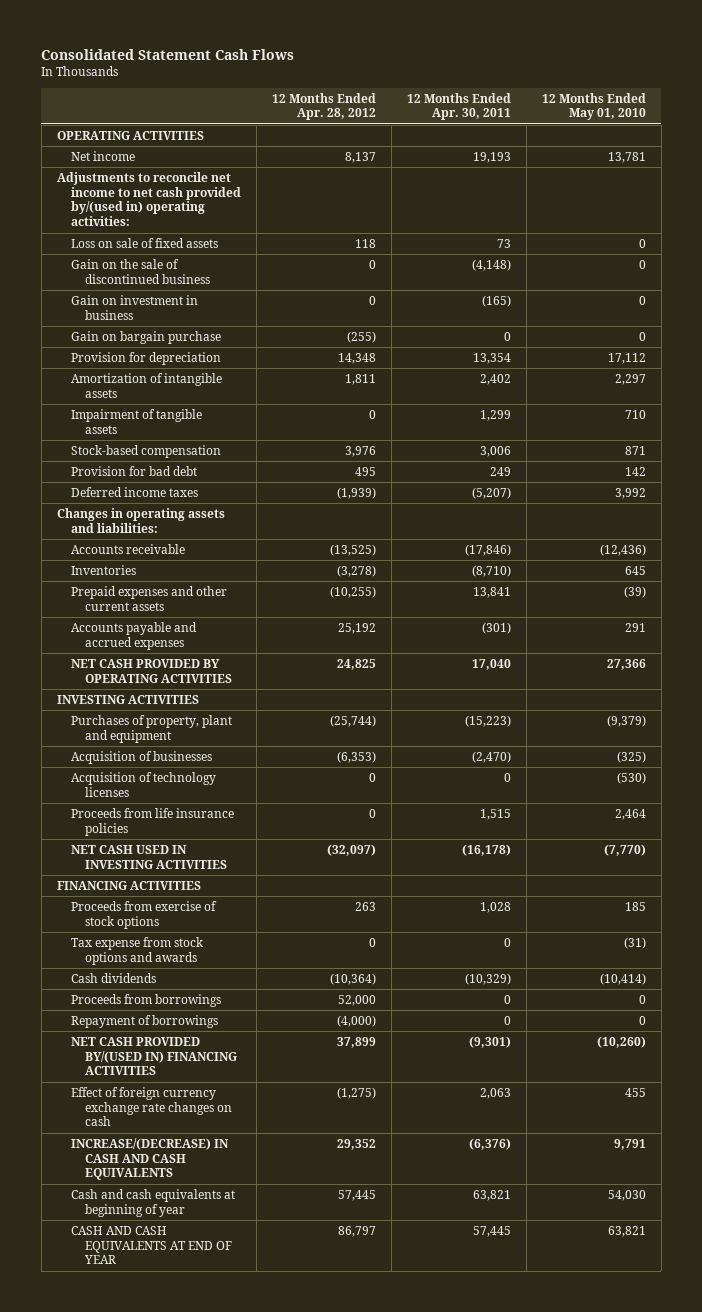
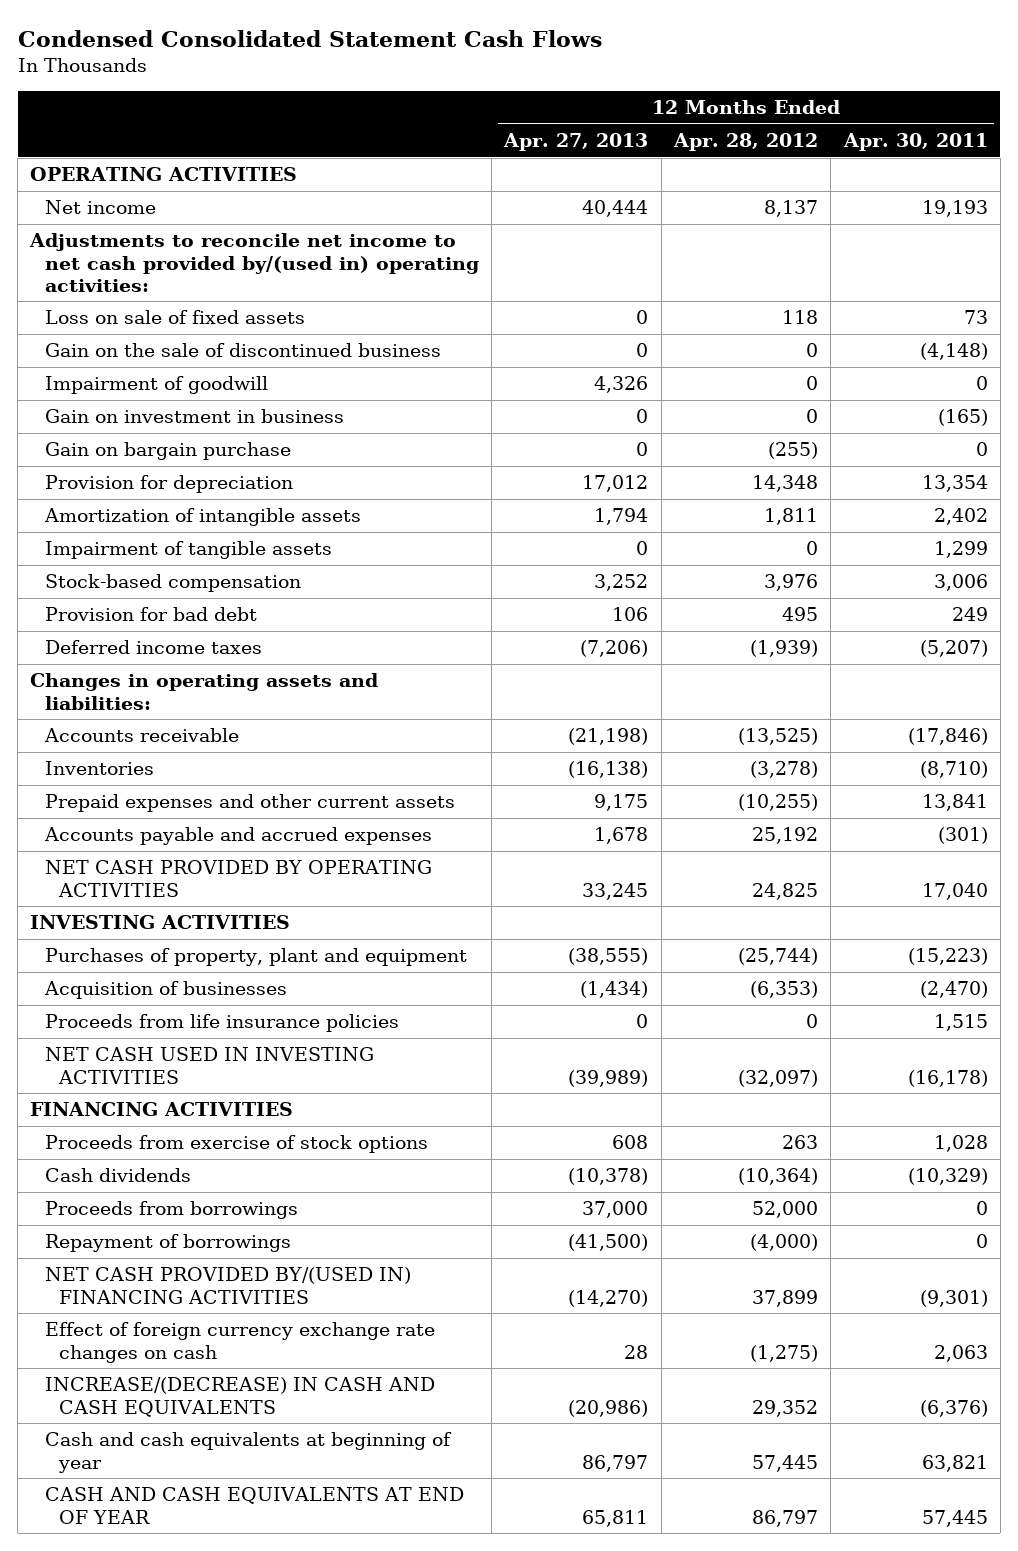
[41,48,295,60] Consolidated Statement Cash Flows -> [17,29,602,47] Condensed Consolidated Statement Cash Flows
[541,92,646,121] 12 Months Ended May 01, 2010 -> none
none -> [503,133,649,152] Apr. 27, 2013
none -> [44,376,268,395] Impairment of goodwill
[70,771,216,797] Acquisition of technology licenses -> none
[70,936,204,965] Tax expense from stock options and awards -> none

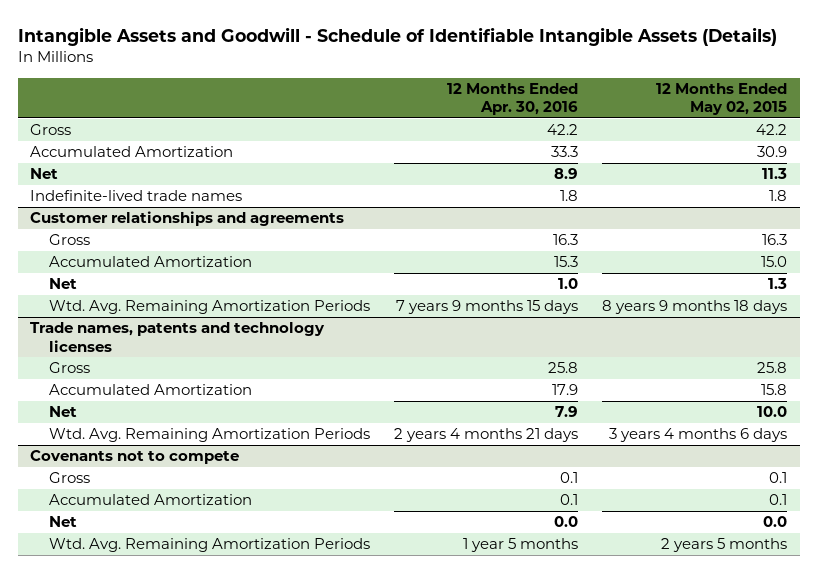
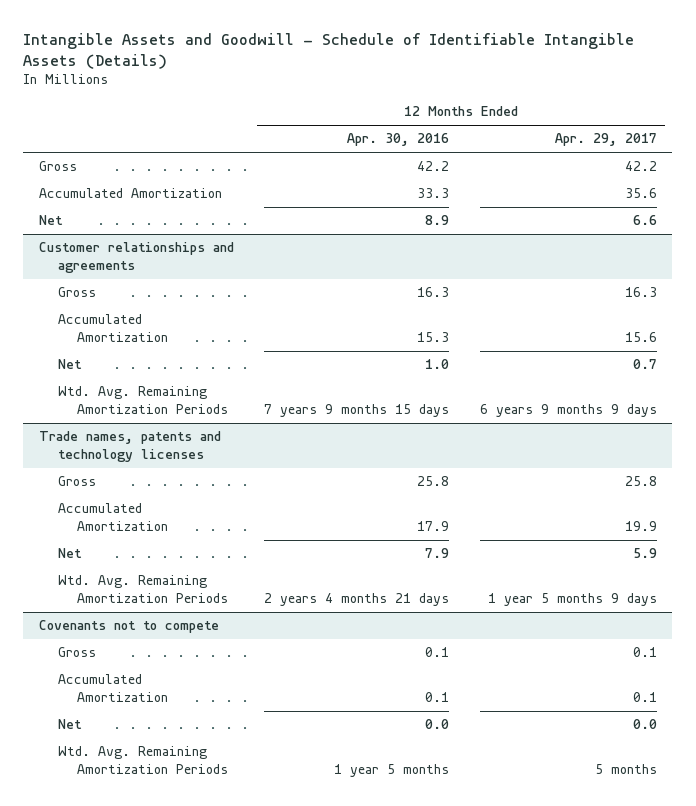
[656,82,788,116] 12 Months Ended May 02, 2015 -> none
none -> [554,133,657,147] Apr. 29, 2017
[30,190,243,202] Indefinite-lived trade names -> none

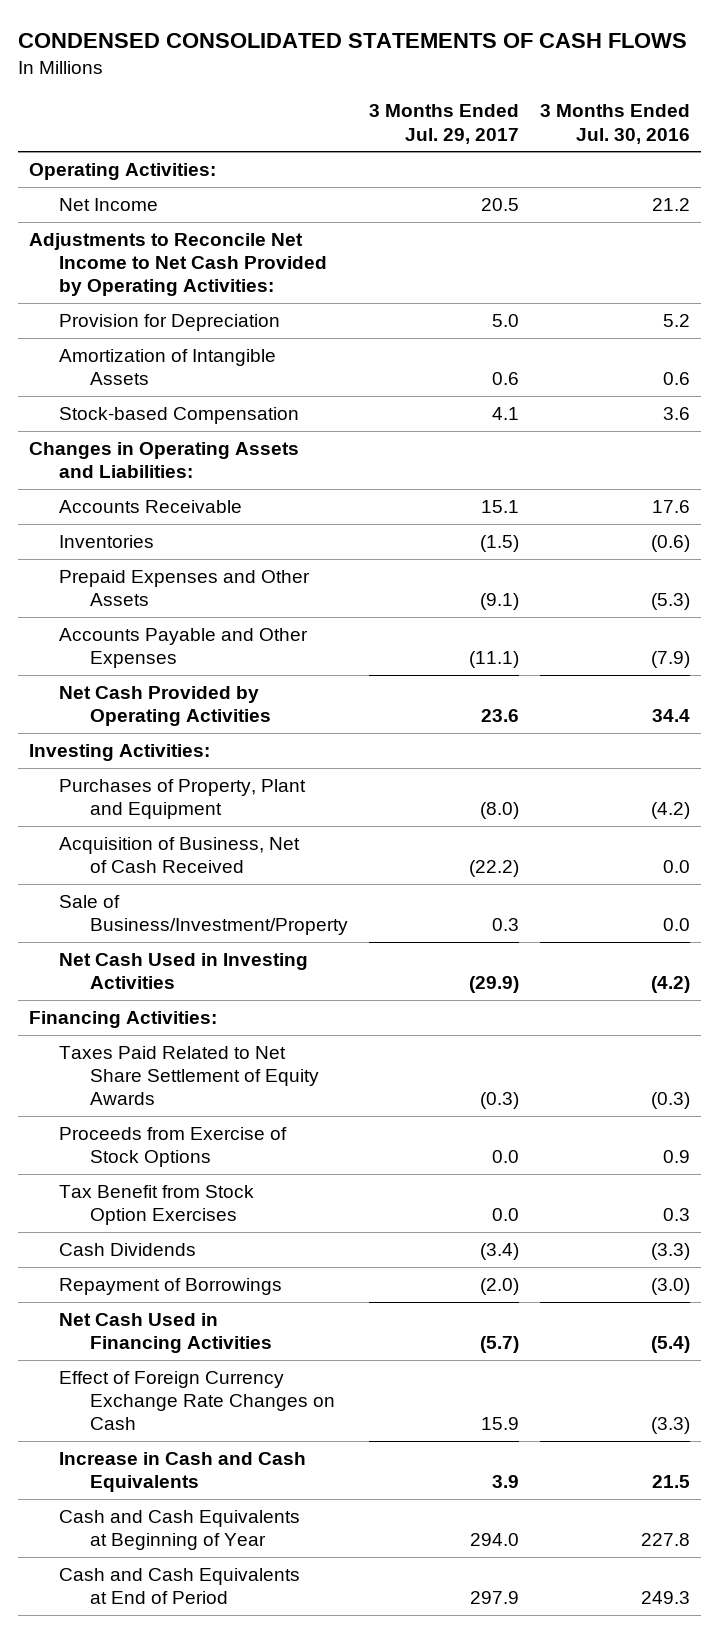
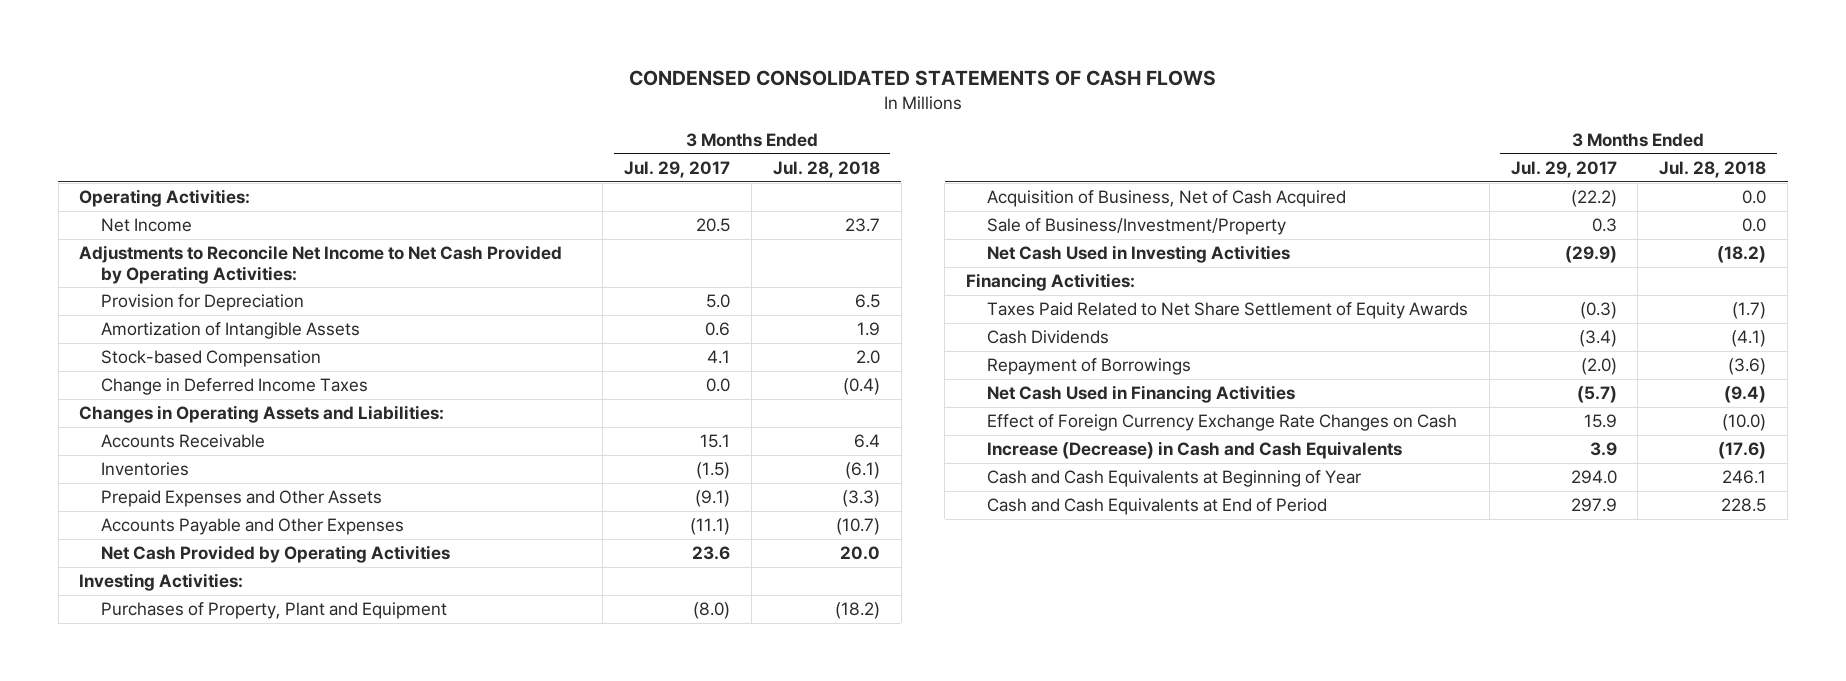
[540,104,691,144] 3 Months Ended Jul. 30, 2016 -> none
none -> [772,160,880,178] Jul. 28, 2018
none -> [100,378,368,396] Change in Deferred Income Taxes
[59,836,301,874] Acquisition of Business, Net of Cash Received -> [987,190,1347,208] Acquisition of Business, Net of Cash Acquired
[59,1126,288,1168] Proceeds from Exercise of Stock Options -> none
[59,1184,255,1226] Tax Benefit from Stock Option Exercises -> none
[59,1451,307,1493] Increase in Cash and Cash Equivalents -> [987,441,1403,460] Increase (Decrease) in Cash and Cash Equivalents

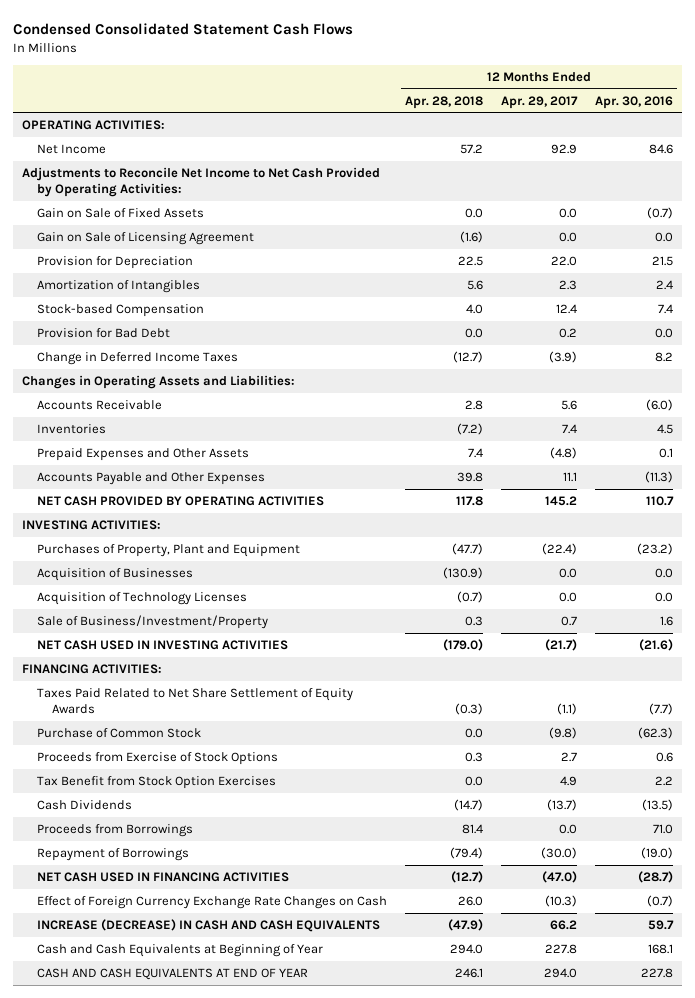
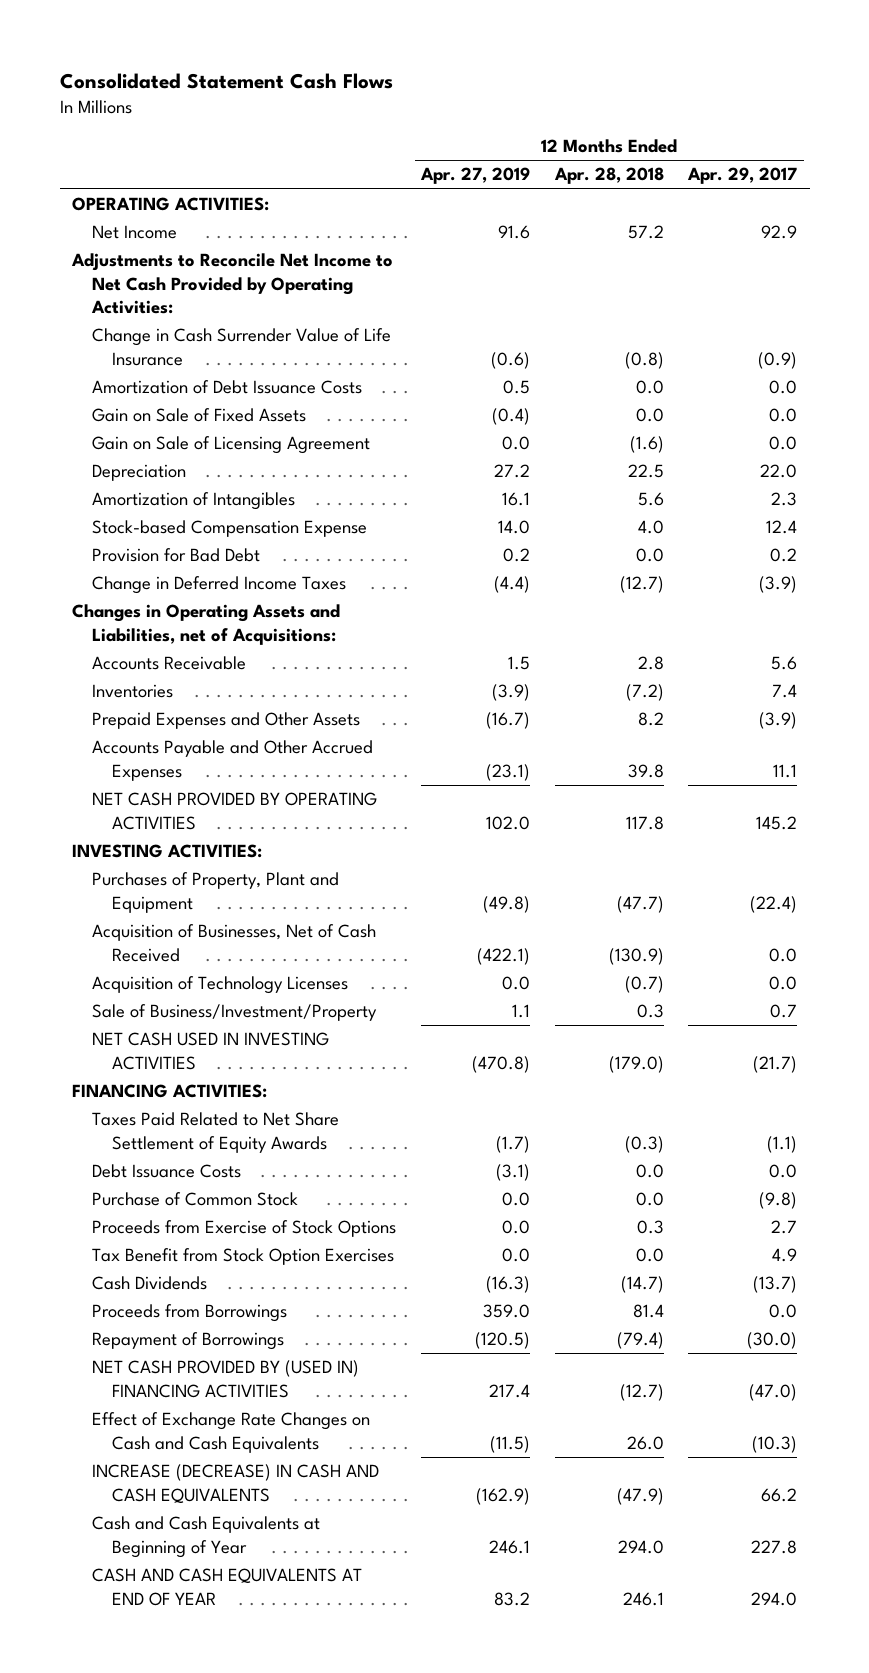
[13,22,354,35] Condensed Consolidated Statement Cash Flows -> [59,73,393,90] Consolidated Statement Cash Flows
[595,95,674,109] Apr. 30, 2016 -> none
none -> [419,167,530,185] Apr. 27, 2019
none -> [92,328,392,366] Change in Cash Surrender Value of Life Insurance
none -> [92,380,363,395] Amortization of Debt Issuance Costs
[37,256,194,270] Provision for Depreciation -> [92,464,187,482] Depreciation
[37,304,205,318] Stock-based Compensation -> [92,520,368,538] Stock-based Compensation Expense
[22,375,296,390] Changes in Operating Assets and Liabilities: -> [72,604,341,645] Changes in Operating Assets and Liabilities, net of Acquisitions:
[468,448,484,459] 7.4 -> [637,712,664,727] 8.2
[550,447,578,460] (4.8) -> [759,712,798,730] (3.9)
[37,472,266,486] Accounts Payable and Other Expenses -> [92,740,374,781] Accounts Payable and Other Accrued Expenses
[37,568,194,582] Acquisition of Businesses -> [92,924,377,962] Acquisition of Businesses, Net of Cash Received
none -> [92,1164,242,1179] Debt Issuance Costs
[37,872,290,883] NET CASH USED IN FINANCING ACTIVITIES -> [92,1360,360,1398] NET CASH PROVIDED BY (USED IN) FINANCING ACTIVITIES
[37,896,388,910] Effect of Foreign Currency Exchange Rate Changes on Cash -> [92,1412,371,1453] Effect of Exchange Rate Changes on Cash and Cash Equivalents

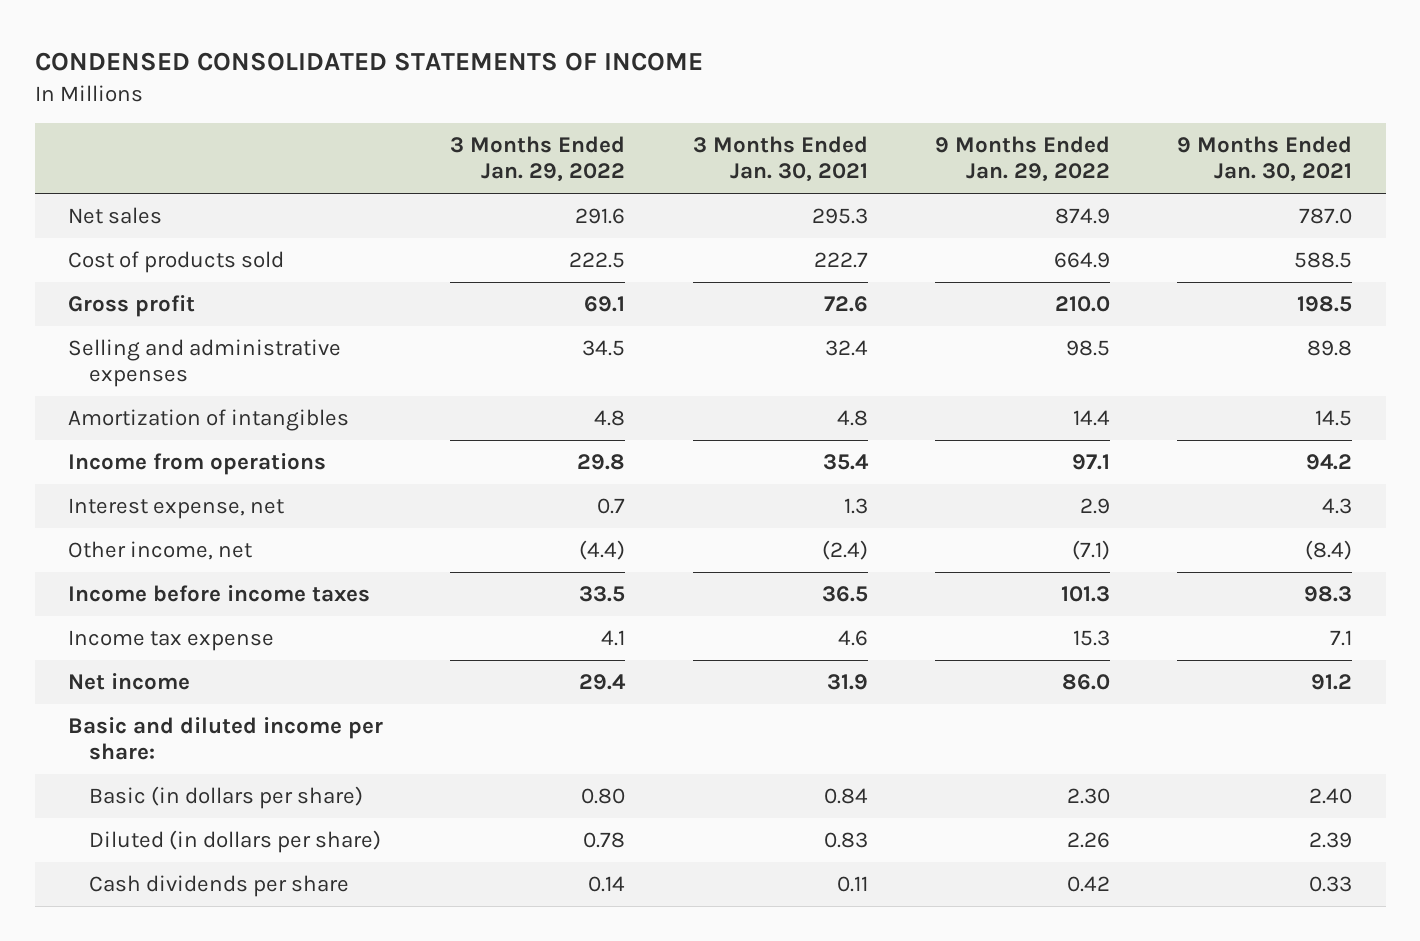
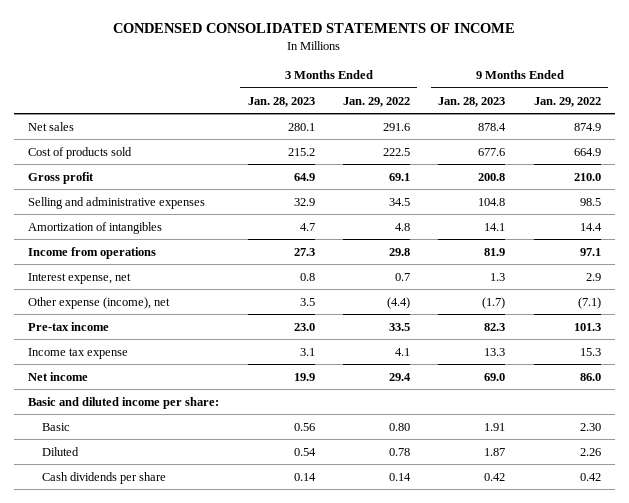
[692,136,868,183] 3 Months Ended Jan. 30, 2021 -> none
[1177,136,1353,183] 9 Months Ended Jan. 30, 2021 -> none
none -> [247,96,315,107] Jan. 28, 2023
none -> [438,96,506,107] Jan. 28, 2023
[68,540,253,560] Other income, net -> [28,296,171,309] Other expense (income), net
[68,584,371,602] Income before income taxes -> [28,321,110,331] Pre-tax income
[89,785,364,809] Basic (in dollars per share) -> [42,422,71,431] Basic
[89,829,382,853] Diluted (in dollars per share) -> [42,446,80,456] Diluted

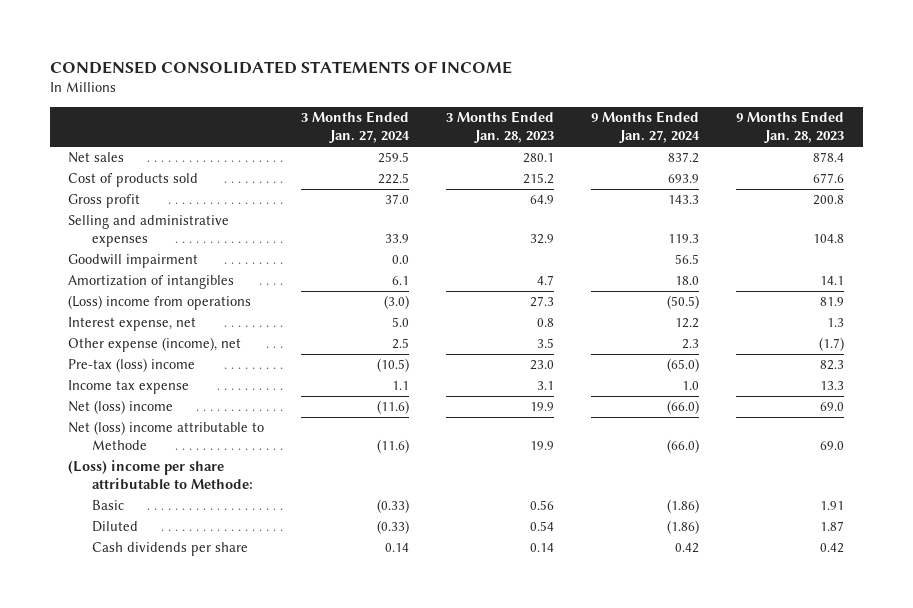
[342,96,410,107] Jan. 29, 2022 -> none
[533,96,601,107] Jan. 29, 2022 -> none
none -> [301,111,411,144] 3 Months Ended Jan. 27, 2024
none -> [591,111,701,144] 9 Months Ended Jan. 27, 2024
none -> [68,254,199,269] Goodwill impairment
[28,246,157,259] Income from operations -> [68,295,252,311] (Loss) income from operations
[28,321,110,331] Pre-tax income -> [68,358,196,373] Pre-tax (loss) income
none -> [68,400,174,415] Net (loss) income
[28,371,89,381] Net income -> [68,421,265,451] Net (loss) income attributable to Methode
[28,396,220,409] Basic and diluted income per share: -> [68,460,253,491] (Loss) income per share attributable to Methode:

